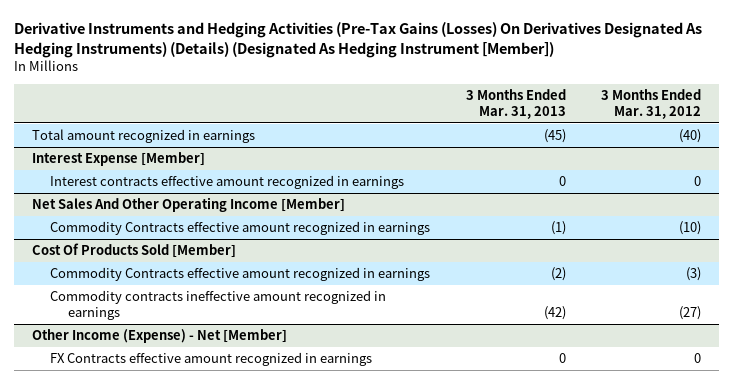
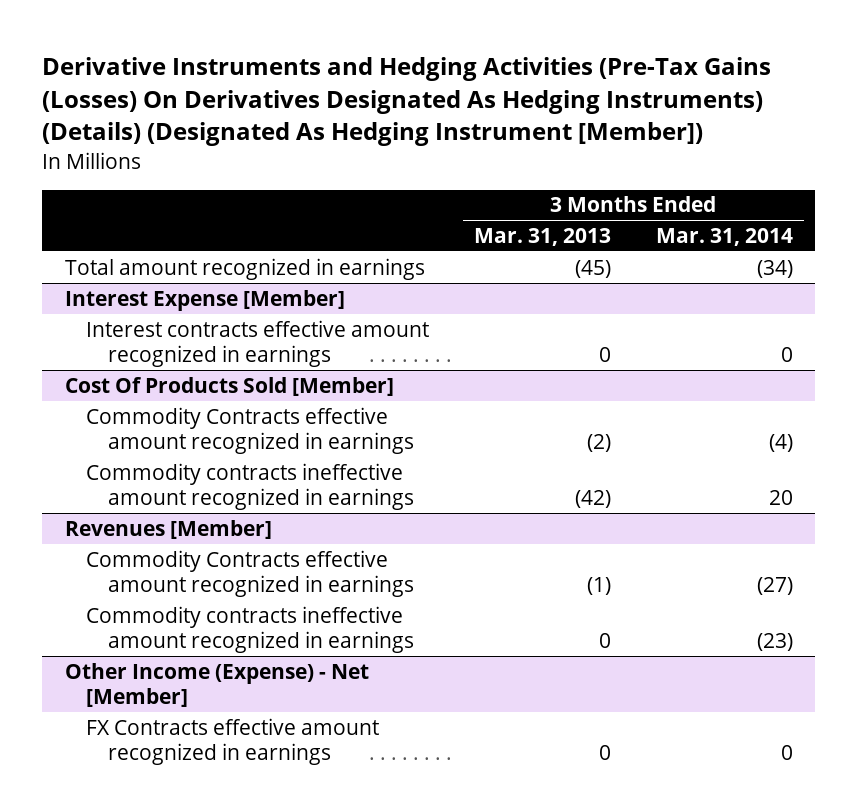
[601,89,702,119] 3 Months Ended Mar. 31, 2012 -> none
none -> [655,228,793,247] Mar. 31, 2014
[32,197,346,213] Net Sales And Other Operating Income [Member] -> none
[50,221,431,236] Commodity Contracts effective amount recognized in earnings -> none
none -> [64,519,272,539] Revenues [Member]
none -> [86,549,415,598] Commodity Contracts effective amount recognized in earnings
none -> [86,605,415,654] Commodity contracts ineffective amount recognized in earnings

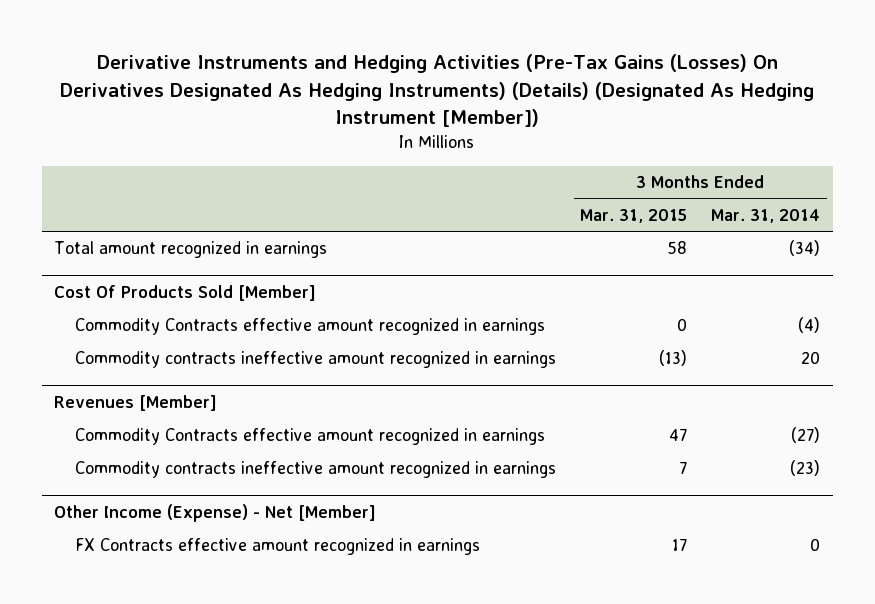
[474,228,612,247] Mar. 31, 2013 -> none
none -> [579,208,687,223] Mar. 31, 2015
[64,289,345,311] Interest Expense [Member] -> none
[86,319,430,368] Interest contracts effective amount recognized in earnings -> none

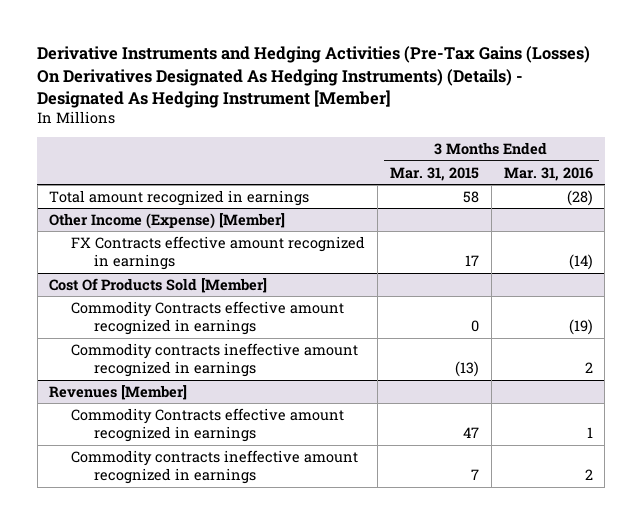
[60,54,815,128] Derivative Instruments and Hedging Activities (Pre-Tax Gains (Losses) On Derivatives Designated As Hedging Instruments) (Details) (Designated As Hedging Instrument [Member]) -> [37,46,591,108] Derivative Instruments and Hedging Activities (Pre-Tax Gains (Losses) On Derivatives Designated As Hedging Instruments) (Details) - Designated As Hedging Instrument [Member]
[711,208,821,223] Mar. 31, 2014 -> none
none -> [503,166,593,181] Mar. 31, 2016
none -> [49,212,286,229] Other Income (Expense) [Member]
none -> [71,235,366,271] FX Contracts effective amount recognized in earnings
[54,504,377,523] Other Income (Expense) - Net [Member] -> none
[74,538,480,556] FX Contracts effective amount recognized in earnings -> none

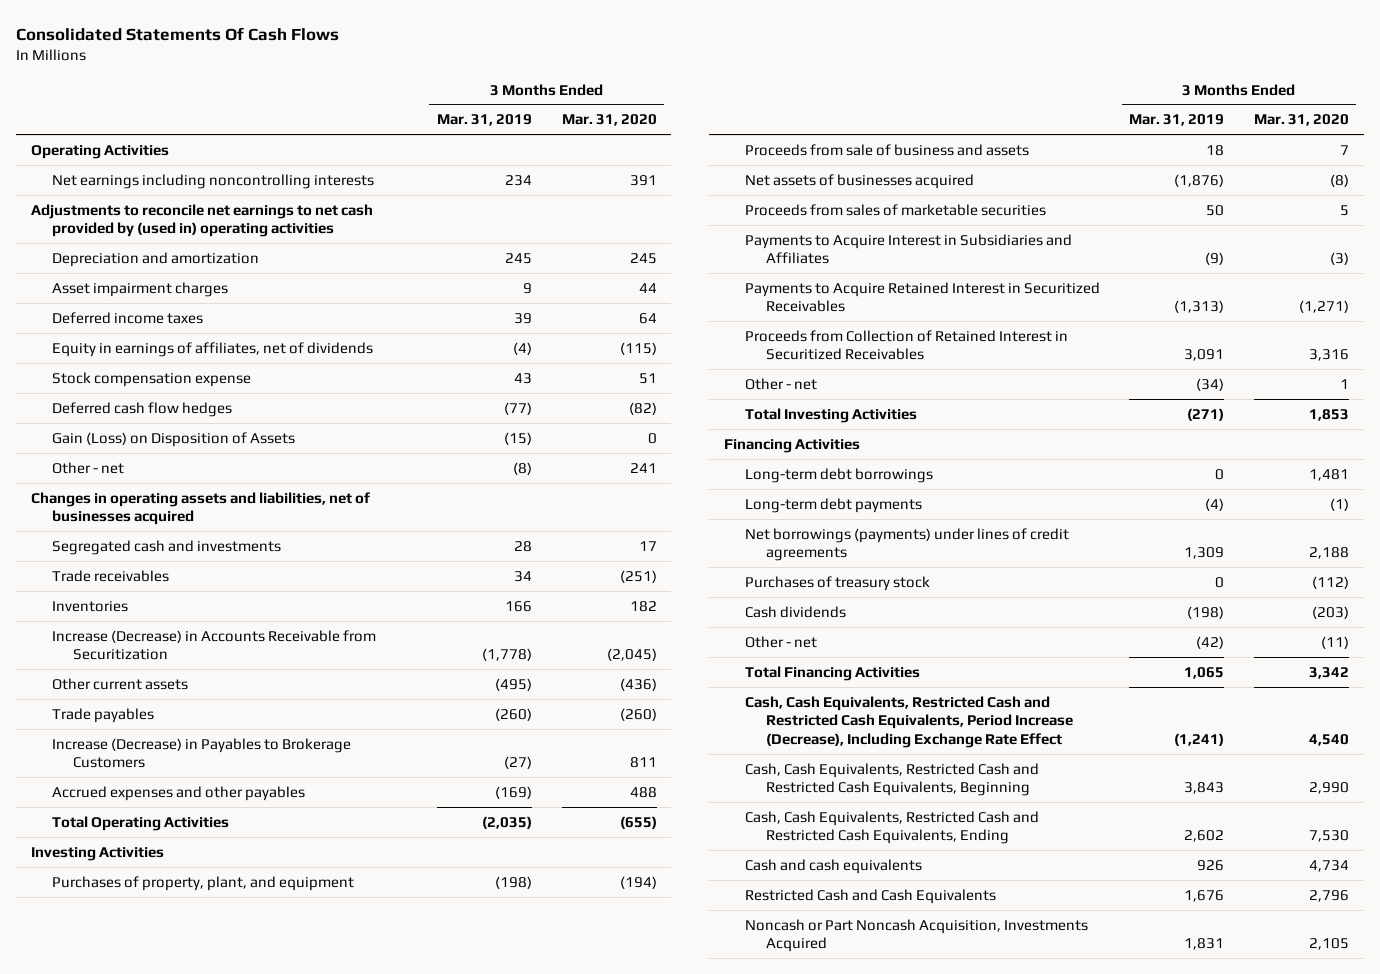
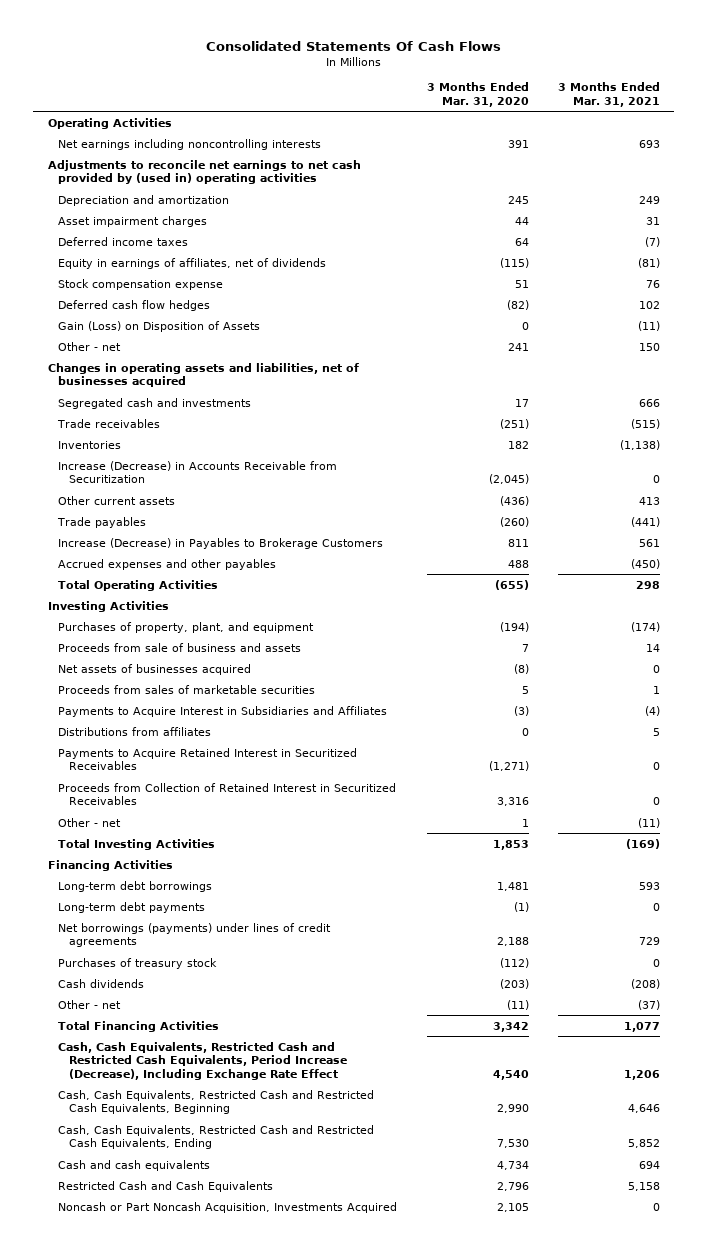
[436,114,532,127] Mar. 31, 2019 -> none
none -> [557,82,660,107] 3 Months Ended Mar. 31, 2021
none -> [58,726,212,736] Distributions from affiliates

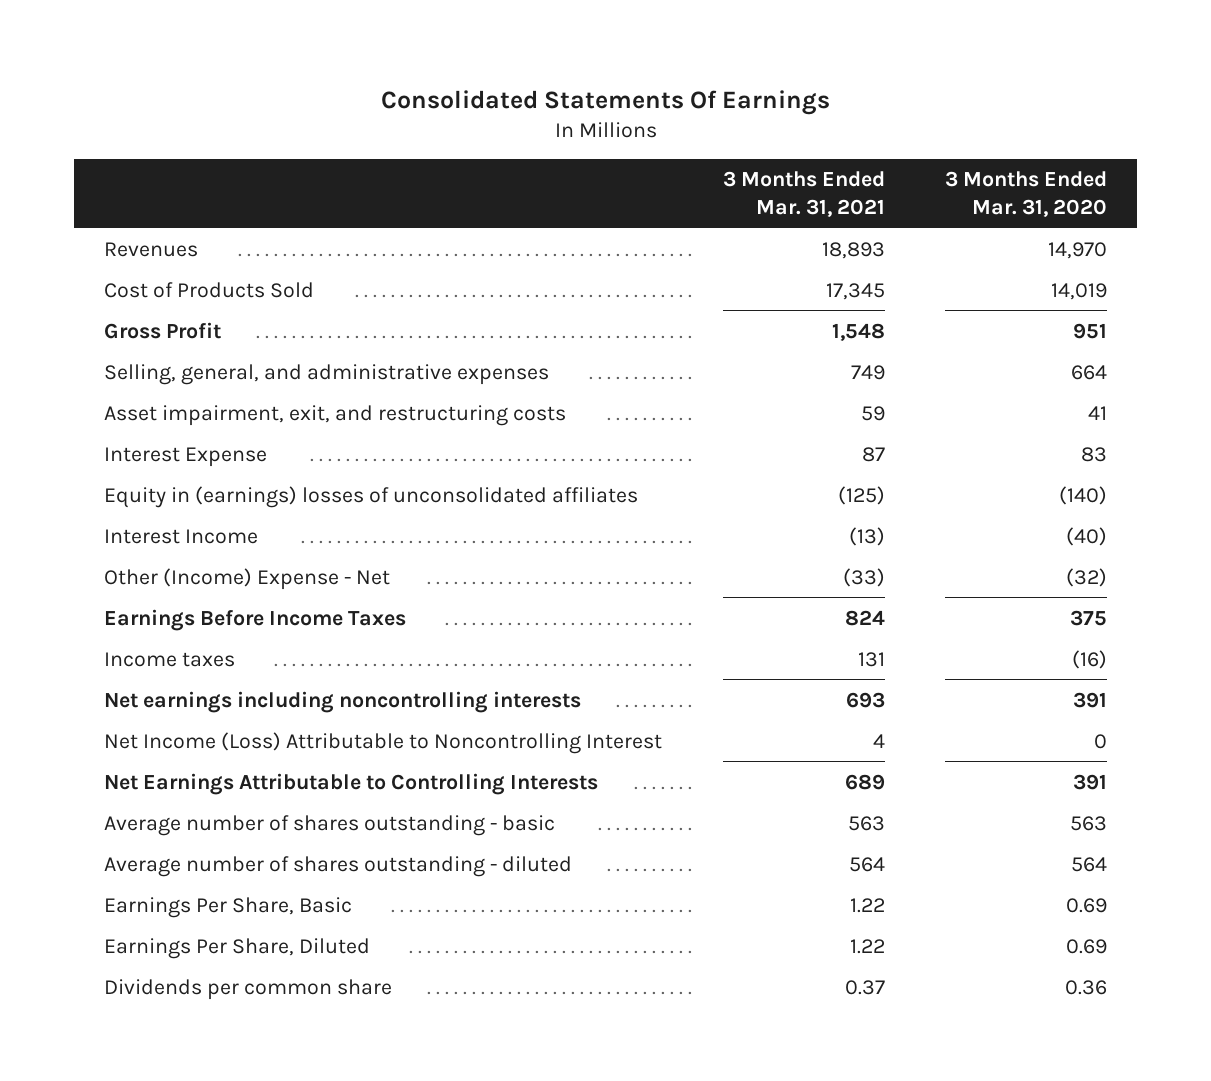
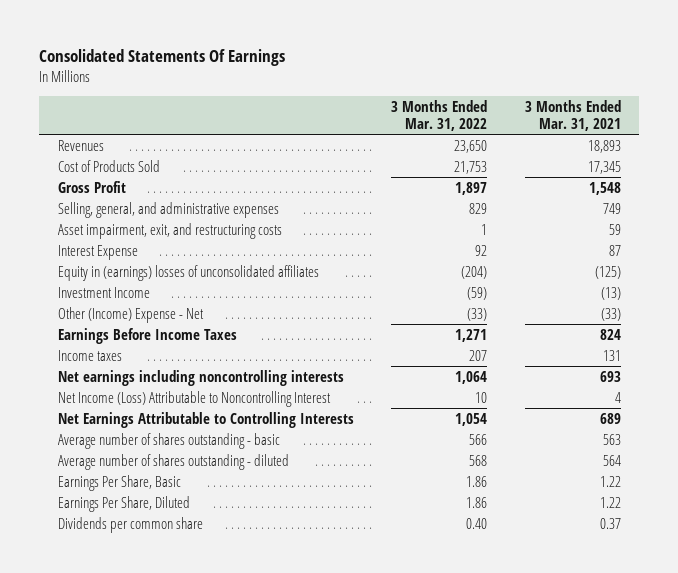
[945,171,1108,217] 3 Months Ended Mar. 31, 2020 -> none
none -> [391,99,488,132] 3 Months Ended Mar. 31, 2022
[104,528,259,544] Interest Income -> [57,286,150,298] Investment Income

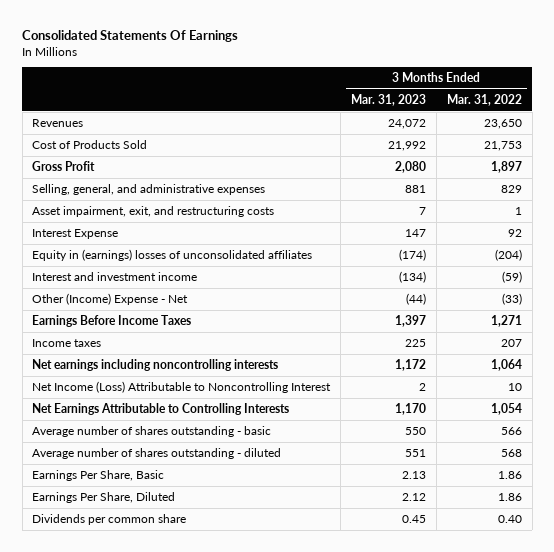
[524,99,621,132] 3 Months Ended Mar. 31, 2021 -> none
none -> [351,93,427,106] Mar. 31, 2023
[57,286,150,298] Investment Income -> [32,272,198,282] Interest and investment income

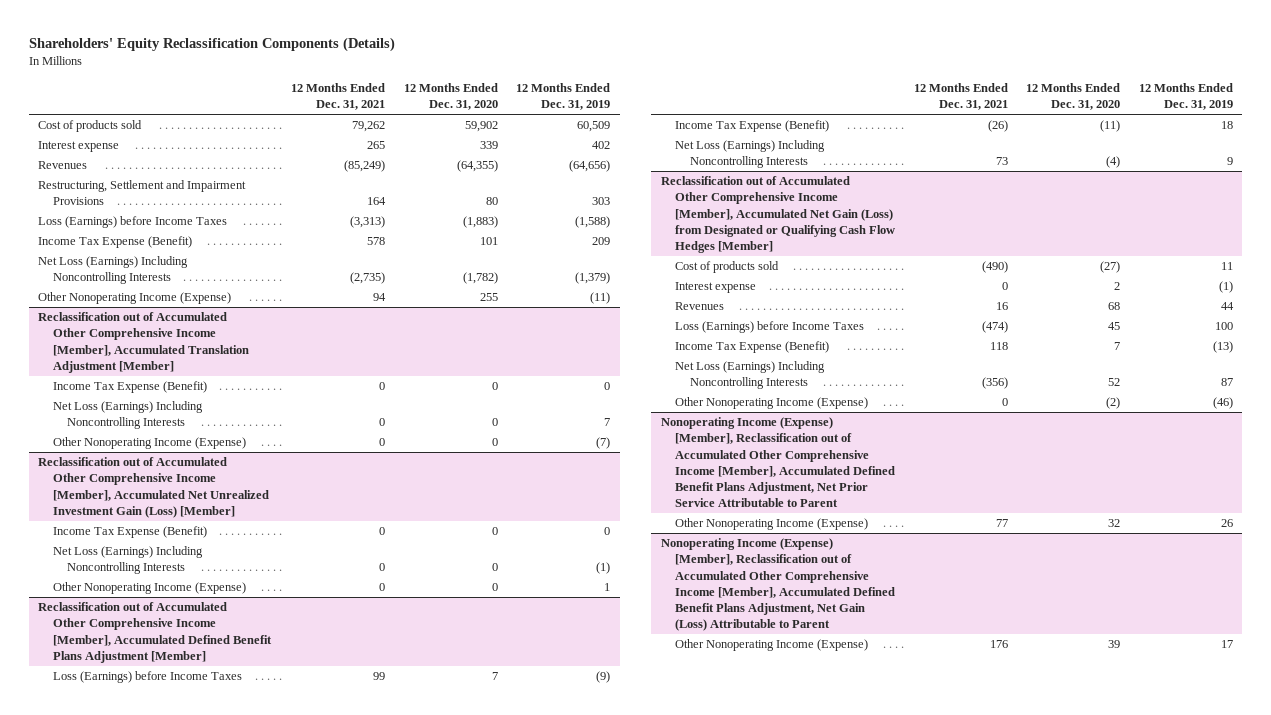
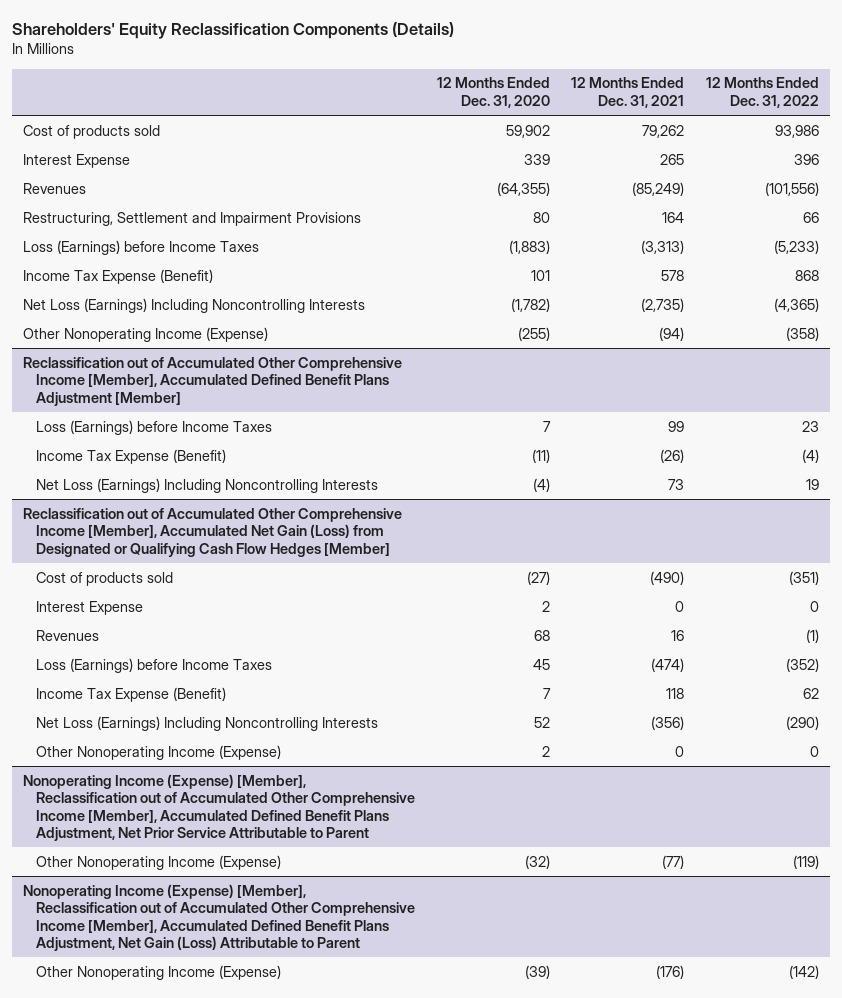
[516,82,611,111] 12 Months Ended Dec. 31, 2019 -> none
none -> [706,77,820,108] 12 Months Ended Dec. 31, 2022
[37,141,119,153] Interest expense -> [23,153,131,168] Interest Expense
[37,312,249,373] Reclassification out of Accumulated Other Comprehensive Income [Member], Accumulated Translation Adjustment [Member] -> none
[52,381,207,394] Income Tax Expense (Benefit) -> none
[52,401,203,430] Net Loss (Earnings) Including Noncontrolling Interests -> none
[52,437,246,450] Other Nonoperating Income (Expense) -> none
[37,457,269,518] Reclassification out of Accumulated Other Comprehensive Income [Member], Accumulated Net Unrealized Investment Gain (Loss) [Member] -> none
[52,526,207,539] Income Tax Expense (Benefit) -> none
[52,546,203,575] Net Loss (Earnings) Including Noncontrolling Interests -> none
[52,582,246,595] Other Nonoperating Income (Expense) -> none
[373,293,387,302] 94 -> [659,326,685,341] (94)
[479,293,498,302] 255 -> [517,326,550,341] (255)
[675,282,757,294] Interest expense -> [36,600,144,615] Interest Expense
[1106,397,1121,410] (2) -> [541,745,550,757] 2
[995,519,1008,528] 77 -> [662,854,685,869] (77)
[1108,519,1121,528] 32 -> [524,854,550,869] (32)
[989,640,1008,649] 176 -> [656,964,685,979] (176)
[1108,640,1121,649] 39 -> [524,964,550,979] (39)

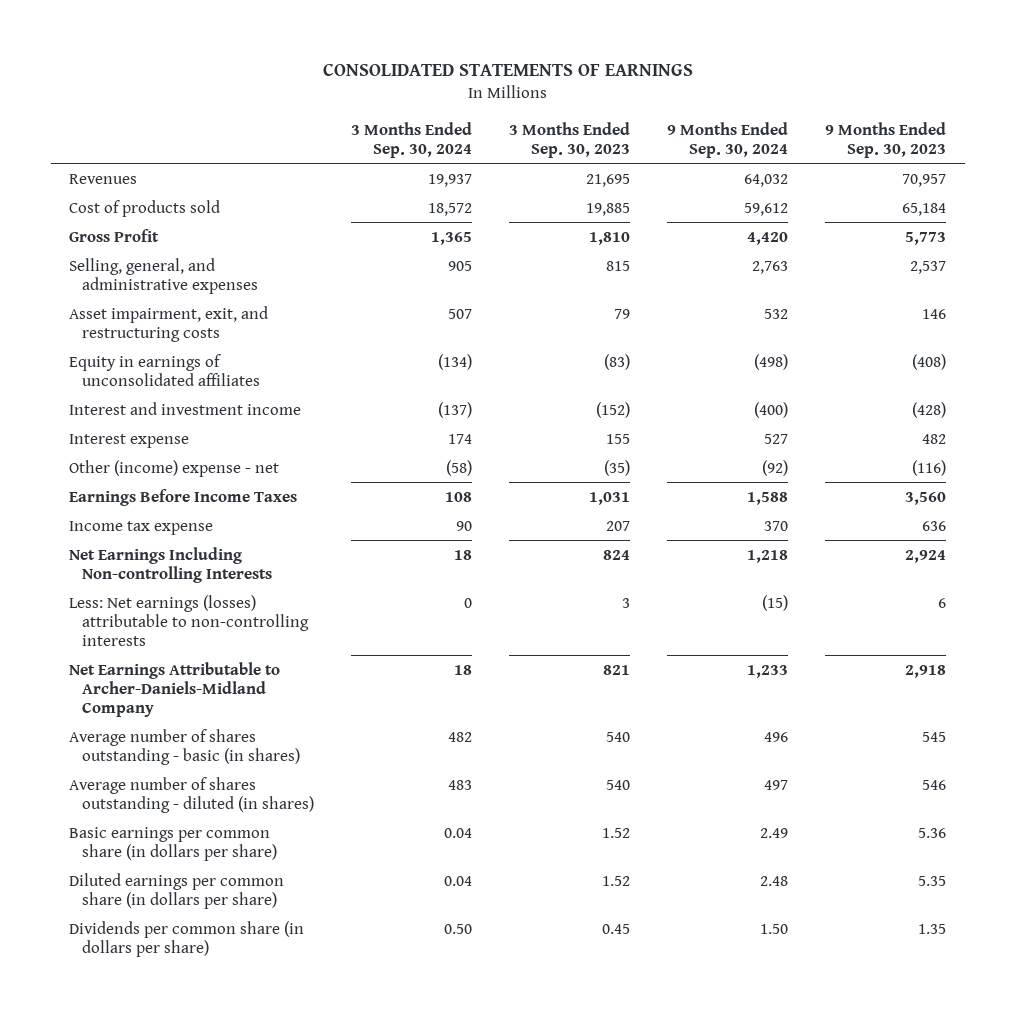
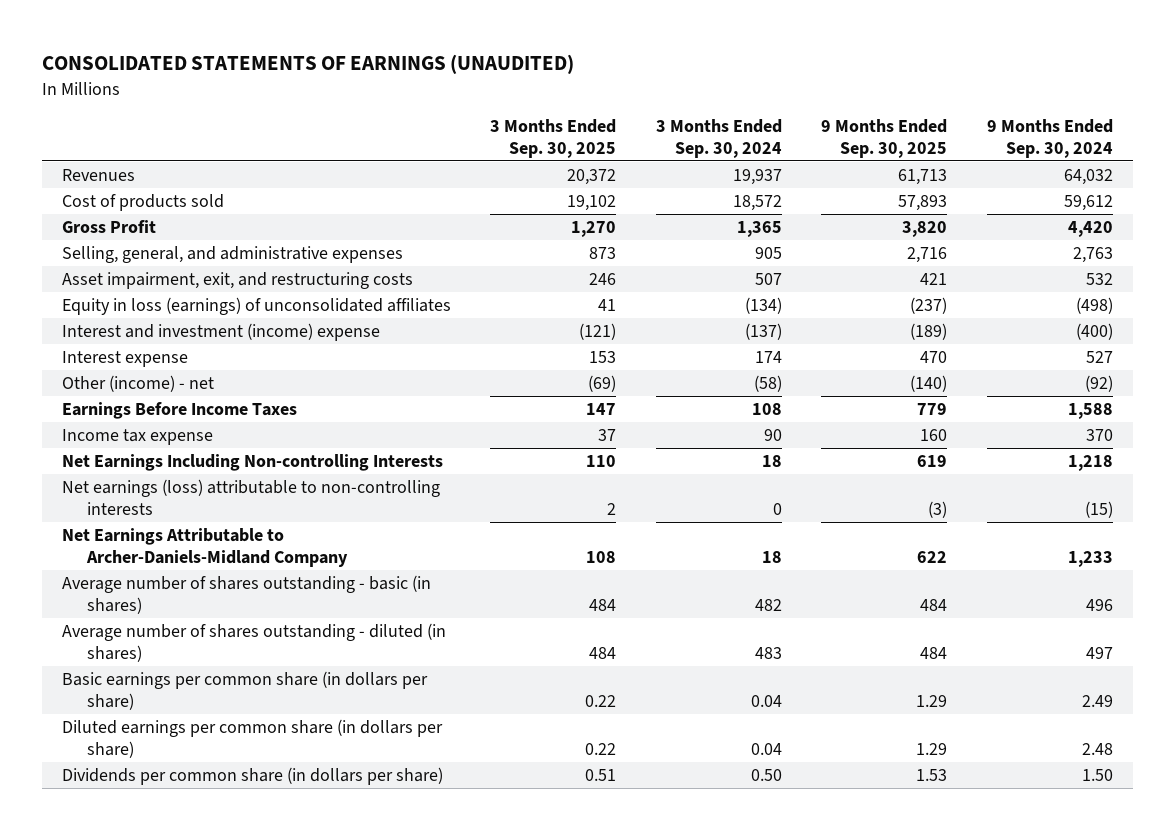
[322,63,693,77] CONSOLIDATED STATEMENTS OF EARNINGS -> [42,54,575,75] CONSOLIDATED STATEMENTS OF EARNINGS (UNAUDITED)
[509,121,631,158] 3 Months Ended Sep. 30, 2023 -> none
[825,121,947,158] 9 Months Ended Sep. 30, 2023 -> none
none -> [490,118,617,158] 3 Months Ended Sep. 30, 2025
none -> [821,118,948,158] 9 Months Ended Sep. 30, 2025
[69,353,261,386] Equity in earnings of unconsolidated affiliates -> [61,297,451,316] Equity in loss (earnings) of unconsolidated affiliates
[69,401,302,415] Interest and investment income -> [61,323,380,342] Interest and investment (income) expense
[69,459,280,477] Other (income) expense - net -> [61,375,214,393] Other (income) - net
[69,594,310,646] Less: Net earnings (losses) attributable to non-controlling interests -> [61,479,440,515] Net earnings (loss) attributable to non-controlling interests

